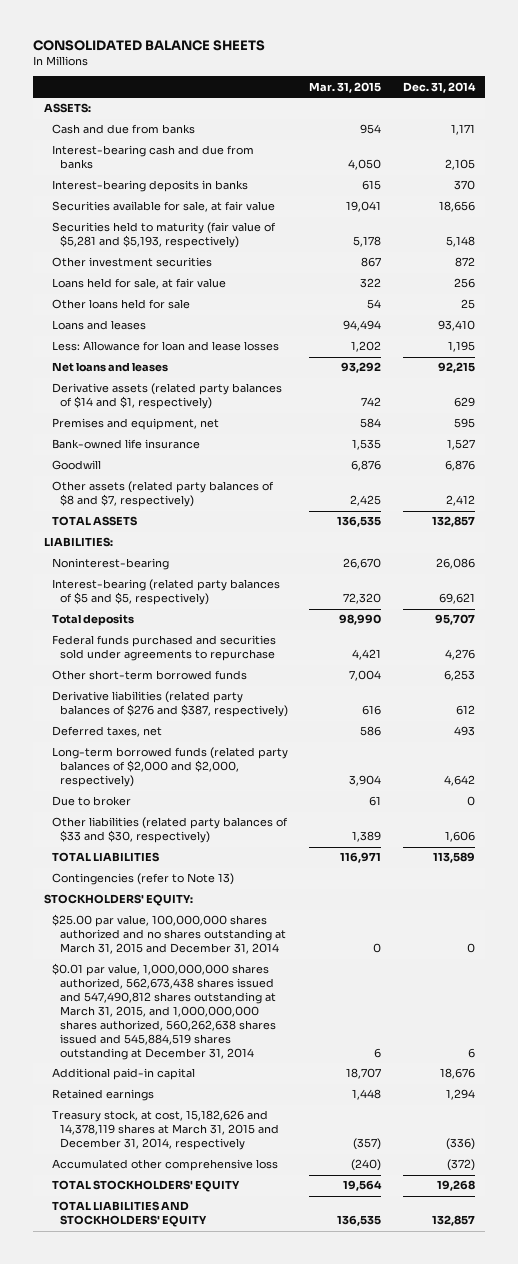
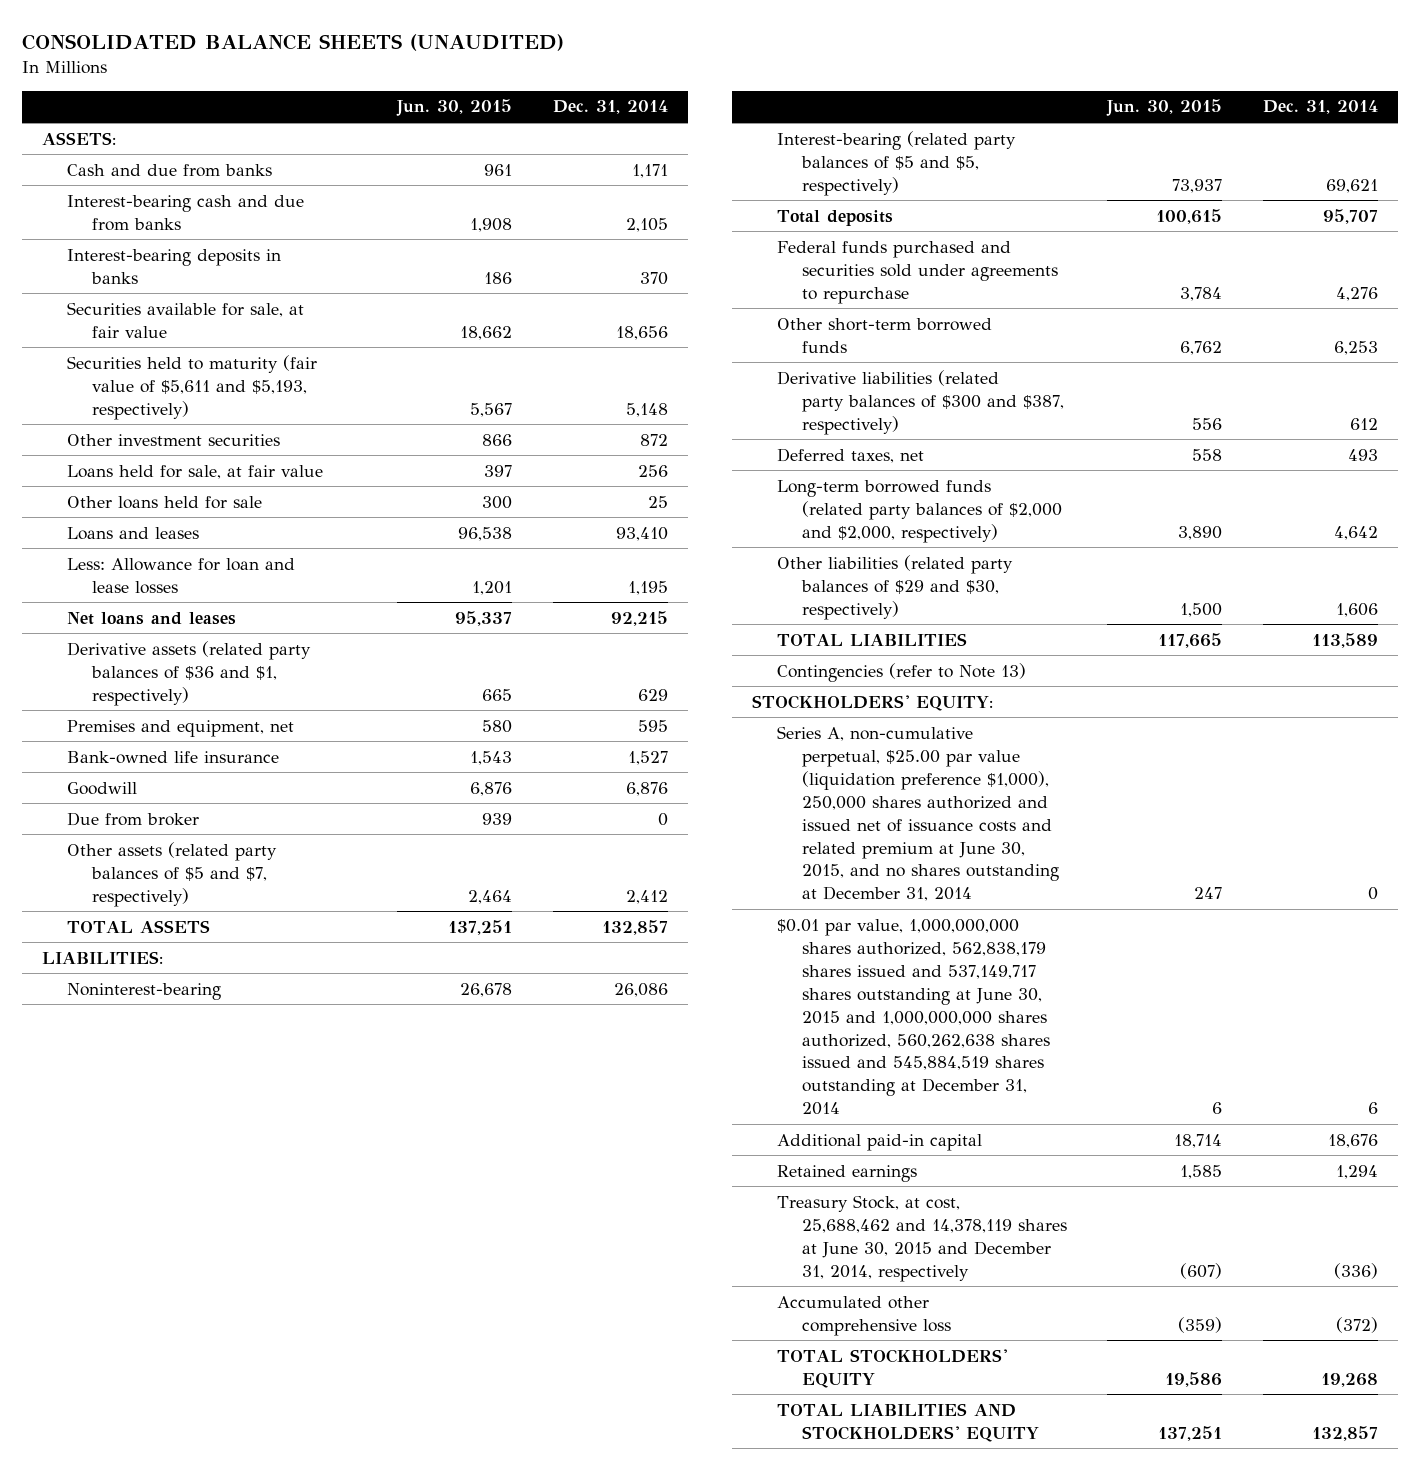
[32,40,265,52] CONSOLIDATED BALANCE SHEETS -> [21,34,564,52] CONSOLIDATED BALANCE SHEETS (UNAUDITED)
[309,81,382,93] Mar. 31, 2015 -> none
none -> [396,99,513,117] Jun. 30, 2015
[51,222,276,249] Securities held to maturity (fair value of $5,281 and $5,193, respectively) -> [66,354,317,420] Securities held to maturity (fair value of $5,611 and $5,193, respectively)
[51,383,282,410] Derivative assets (related party balances of $14 and $1, respectively) -> [66,640,311,706] Derivative assets (related party balances of $36 and $1, respectively)
none -> [66,811,199,826] Due from broker
[51,481,274,508] Other assets (related party balances of $8 and $7, respectively) -> [66,841,277,907] Other assets (related party balances of $5 and $7, respectively)
[51,691,288,718] Derivative liabilities (related party balances of $276 and $387, respectively) -> [777,369,1064,435] Derivative liabilities (related party balances of $300 and $387, respectively)
[51,796,131,807] Due to broker -> none
[51,817,288,844] Other liabilities (related party balances of $33 and $30, respectively) -> [777,554,1014,620] Other liabilities (related party balances of $29 and $30, respectively)
[51,914,286,955] $25.00 par value, 100,000,000 shares authorized and no shares outstanding at March 31, 2015 and December 31, 2014 -> [777,725,1059,902] Series A, non-cumulative perpetual, $25.00 par value (liquidation preference $1,000), 250,000 shares authorized and issued net of issuance costs and related premium at June 30, 2015, and no shares outstanding at December 31, 2014
[51,963,276,1060] $0.01 par value, 1,000,000,000 shares authorized, 562,673,438 shares issued and 547,490,812 shares outstanding at March 31, 2015, and 1,000,000,000 shares authorized, 560,262,638 shares issued and 545,884,519 shares outstanding at December 31, 2014 -> [777,918,1050,1116] $0.01 par value, 1,000,000,000 shares authorized, 562,838,179 shares issued and 537,149,717 shares outstanding at June 30, 2015 and 1,000,000,000 shares authorized, 560,262,638 shares issued and 545,884,519 shares outstanding at December 31, 2014
[51,1110,279,1151] Treasury stock, at cost, 15,182,626 and 14,378,119 shares at March 31, 2015 and December 31, 2014, respectively -> [777,1194,1067,1282] Treasury Stock, at cost, 25,688,462 and 14,378,119 shares at June 30, 2015 and December 31, 2014, respectively

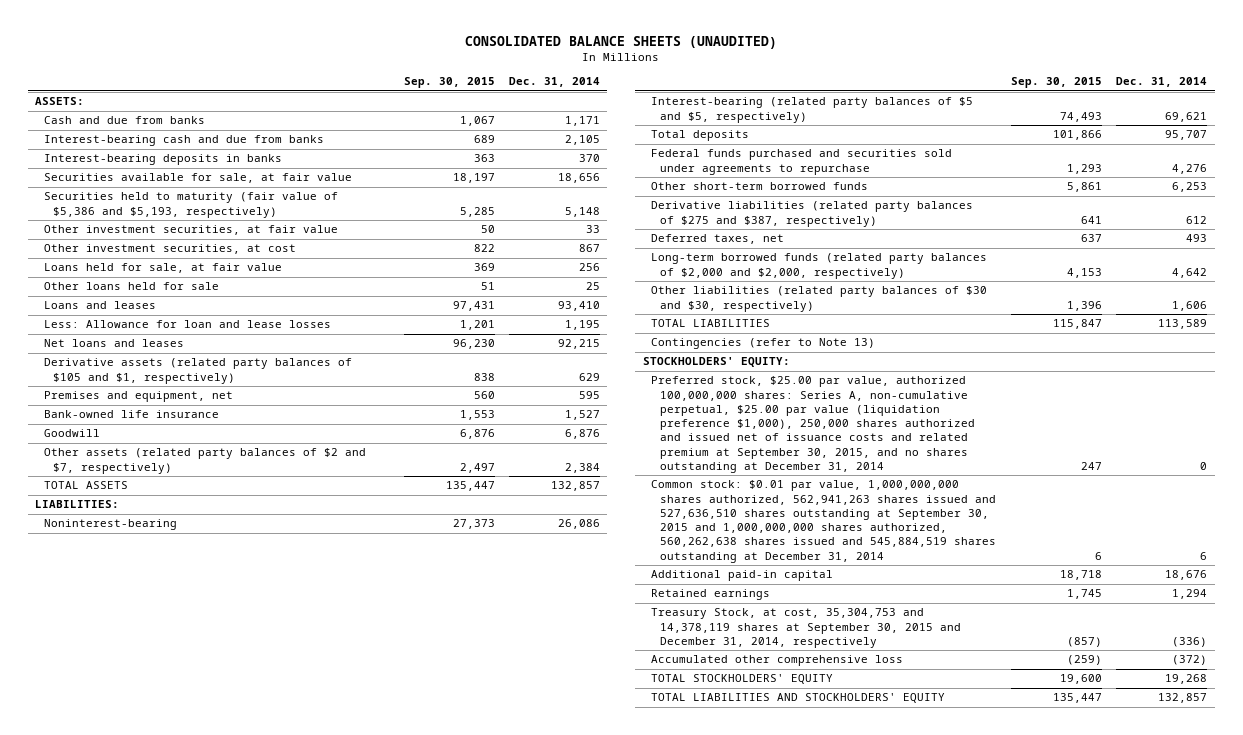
[396,99,513,117] Jun. 30, 2015 -> none
none -> [403,77,495,89] Sep. 30, 2015
[66,354,317,420] Securities held to maturity (fair value of $5,611 and $5,193, respectively) -> [44,192,339,218] Securities held to maturity (fair value of $5,386 and $5,193, respectively)
none -> [44,225,339,236] Other investment securities, at fair value
[66,433,280,446] Other investment securities -> [44,244,297,255] Other investment securities, at cost
[639,433,668,446] 872 -> [579,244,601,253] 867
[66,640,311,706] Derivative assets (related party balances of $36 and $1, respectively) -> [44,358,353,384] Derivative assets (related party balances of $105 and $1, respectively)
[66,811,199,826] Due from broker -> none
[66,841,277,907] Other assets (related party balances of $5 and $7, respectively) -> [44,448,367,474] Other assets (related party balances of $2 and $7, respectively)
[625,889,668,904] 2,412 -> [565,462,601,473] 2,384
[777,369,1064,435] Derivative liabilities (related party balances of $300 and $387, respectively) -> [651,201,974,227] Derivative liabilities (related party balances of $275 and $387, respectively)
[777,554,1014,620] Other liabilities (related party balances of $29 and $30, respectively) -> [651,286,988,312] Other liabilities (related party balances of $30 and $30, respectively)
[777,725,1059,902] Series A, non-cumulative perpetual, $25.00 par value (liquidation preference $1,000), 250,000 shares authorized and issued net of issuance costs and related premium at June 30, 2015, and no shares outstanding at December 31, 2014 -> [651,376,976,473] Preferred stock, $25.00 par value, authorized 100,000,000 shares: Series A, non-cumulative perpetual, $25.00 par value (liquidation preference $1,000), 250,000 shares authorized and issued net of issuance costs and related premium at September 30, 2015, and no shares outstanding at December 31, 2014
[777,918,1050,1116] $0.01 par value, 1,000,000,000 shares authorized, 562,838,179 shares issued and 537,149,717 shares outstanding at June 30, 2015 and 1,000,000,000 shares authorized, 560,262,638 shares issued and 545,884,519 shares outstanding at December 31, 2014 -> [651,480,997,563] Common stock: $0.01 par value, 1,000,000,000 shares authorized, 562,941,263 shares issued and 527,636,510 shares outstanding at September 30, 2015 and 1,000,000,000 shares authorized, 560,262,638 shares issued and 545,884,519 shares outstanding at December 31, 2014
[777,1194,1067,1282] Treasury Stock, at cost, 25,688,462 and 14,378,119 shares at June 30, 2015 and December 31, 2014, respectively -> [651,608,962,648] Treasury Stock, at cost, 35,304,753 and 14,378,119 shares at September 30, 2015 and December 31, 2014, respectively

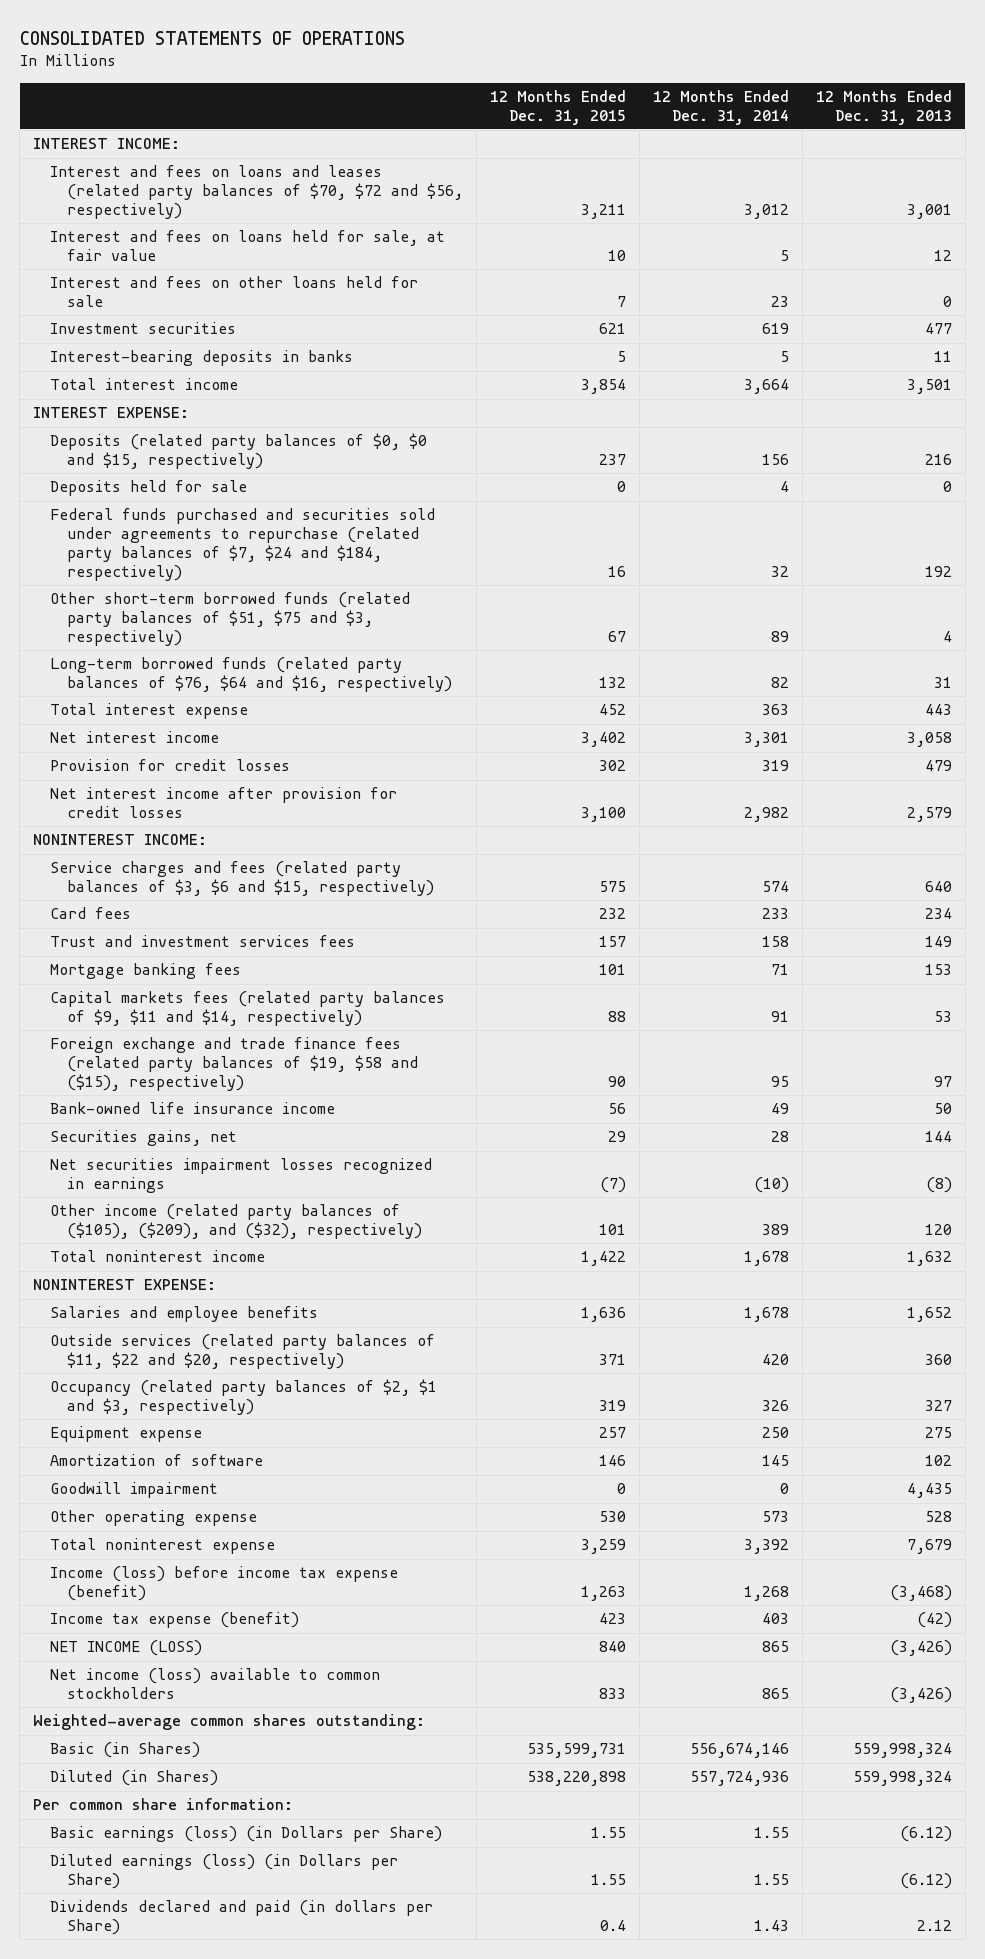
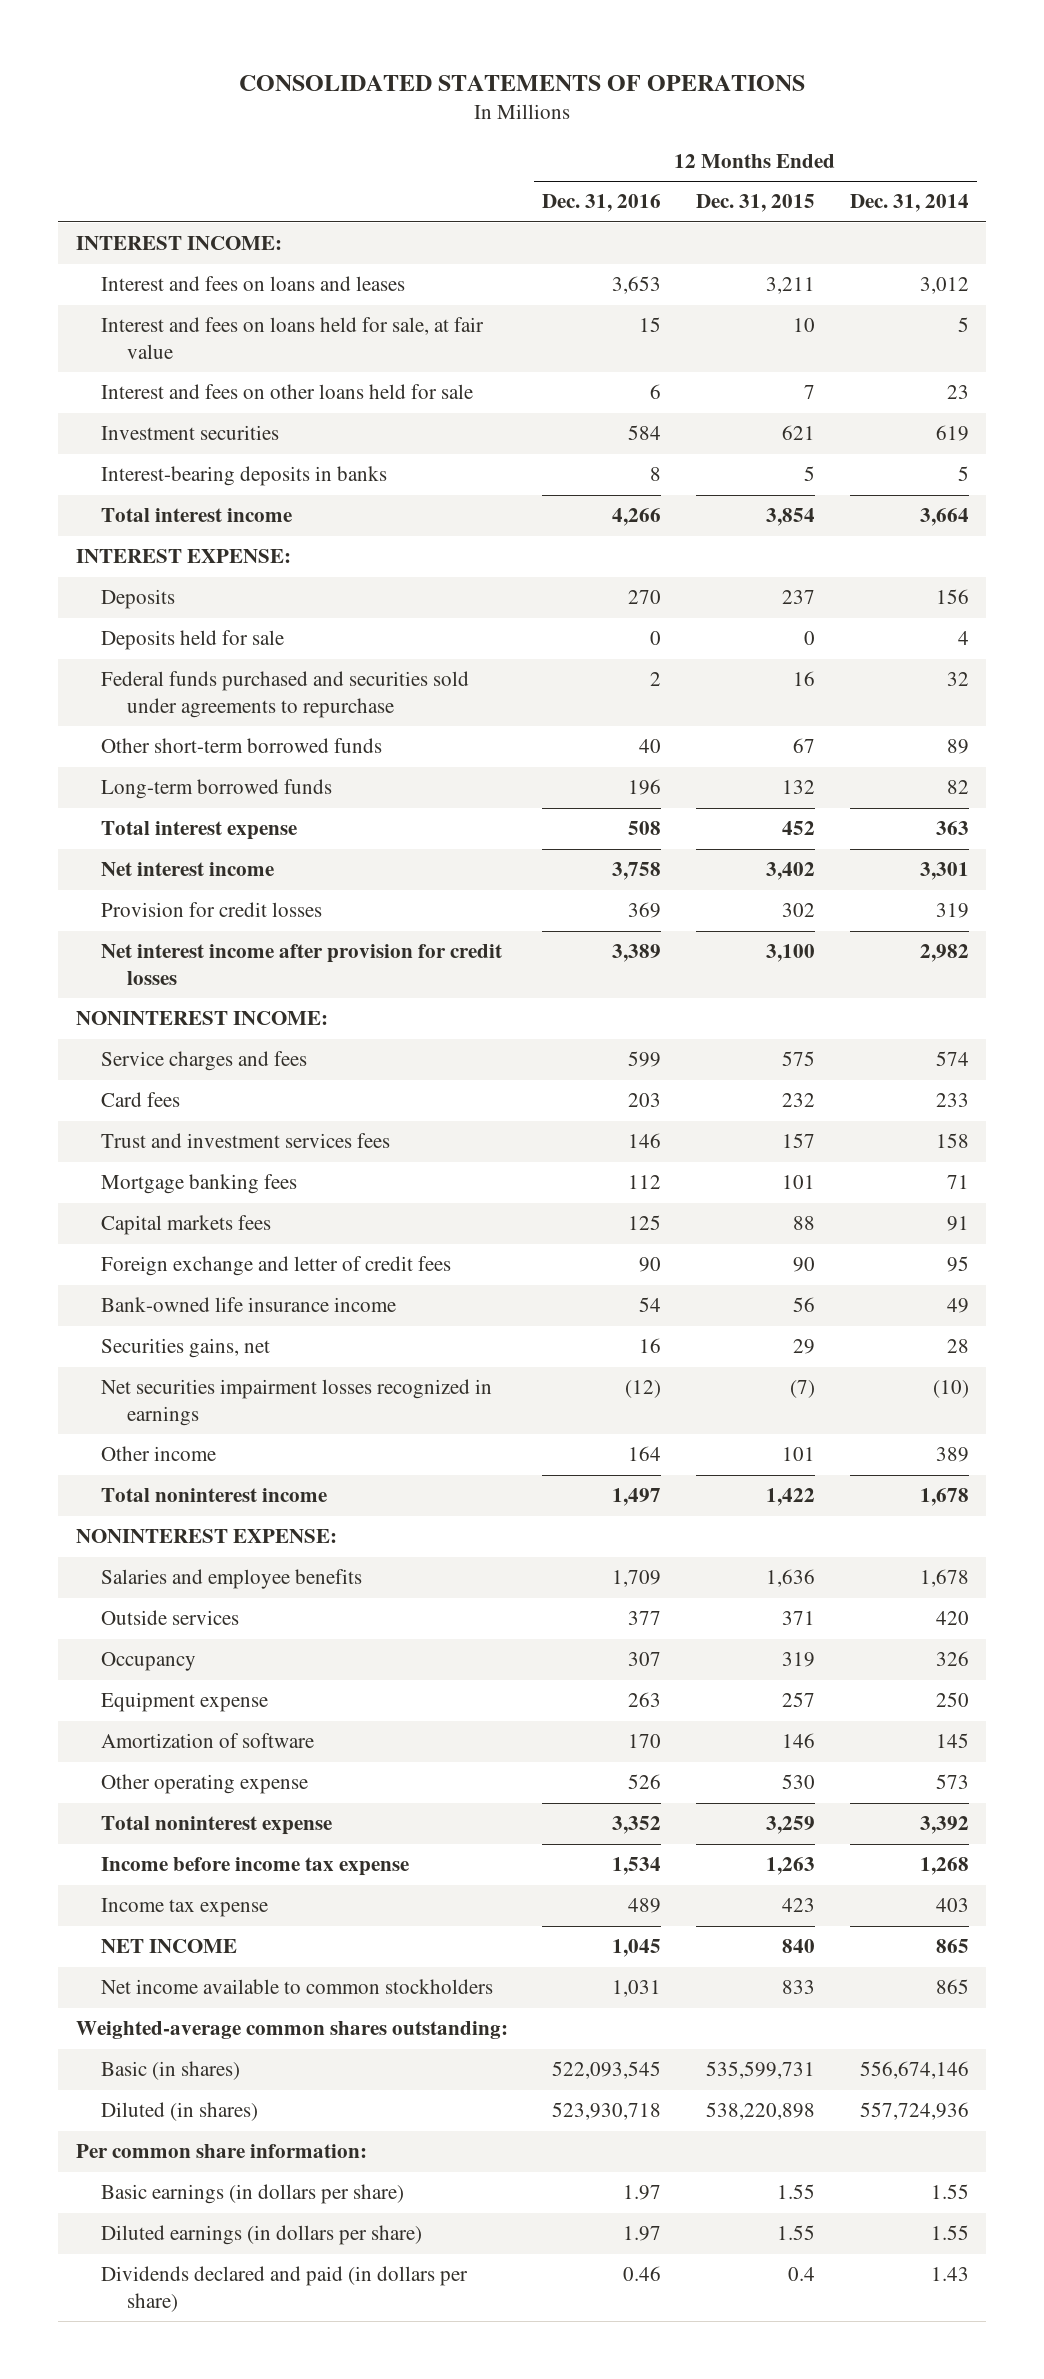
[816,89,953,125] 12 Months Ended Dec. 31, 2013 -> none
none -> [542,194,662,213] Dec. 31, 2016
[50,165,464,220] Interest and fees on loans and leases (related party balances of $70, $72 and $56, respectively) -> [101,276,406,292] Interest and fees on loans and leases
[50,433,428,470] Deposits (related party balances of $0, $0 and $15, respectively) -> [101,589,176,610] Deposits
[50,508,436,581] Federal funds purchased and securities sold under agreements to repurchase (related party balances of $7, $24 and $184, respectively) -> [101,671,470,718] Federal funds purchased and securities sold under agreements to repurchase
[50,592,411,647] Other short-term borrowed funds (related party balances of $51, $75 and $3, respectively) -> [101,738,383,754] Other short-term borrowed funds
[50,657,453,693] Long-term borrowed funds (related party balances of $76, $64 and $16, respectively) -> [101,779,333,800] Long-term borrowed funds
[50,861,435,897] Service charges and fees (related party balances of $3, $6 and $15, respectively) -> [101,1051,308,1072] Service charges and fees
[50,991,446,1027] Capital markets fees (related party balances of $9, $11 and $14, respectively) -> [101,1215,272,1236] Capital markets fees
[50,1037,419,1092] Foreign exchange and trade finance fees (related party balances of $19, $58 and ($15), respectively) -> [101,1256,452,1277] Foreign exchange and letter of credit fees
[50,1204,423,1240] Other income (related party balances of ($105), ($209), and ($32), respectively) -> [101,1446,217,1462] Other income
[50,1334,436,1370] Outside services (related party balances of $11, $22 and $20, respectively) -> [101,1610,240,1626] Outside services
[50,1379,438,1416] Occupancy (related party balances of $2, $1 and $3, respectively) -> [101,1652,197,1672] Occupancy
[50,1482,219,1499] Goodwill impairment -> none
[50,1566,399,1602] Income (loss) before income tax expense (benefit) -> [101,1857,410,1877] Income before income tax expense
[50,1612,300,1629] Income tax expense (benefit) -> [101,1898,269,1918] Income tax expense
[50,1640,203,1657] NET INCOME (LOSS) -> [101,1939,238,1954] NET INCOME
[50,1668,381,1700] Net income (loss) available to common stockholders -> [101,1979,494,1995] Net income available to common stockholders
[50,1742,201,1759] Basic (in Shares) -> [101,2061,241,2081] Basic (in shares)
[50,1770,219,1787] Diluted (in Shares) -> [101,2102,259,2122] Diluted (in shares)
[50,1826,443,1843] Basic earnings (loss) (in Dollars per Share) -> [101,2184,405,2205] Basic earnings (in dollars per share)
[50,1854,399,1890] Diluted earnings (loss) (in Dollars per Share) -> [101,2225,423,2246] Diluted earnings (in dollars per share)
[50,1900,434,1936] Dividends declared and paid (in dollars per Share) -> [101,2266,469,2312] Dividends declared and paid (in dollars per share)

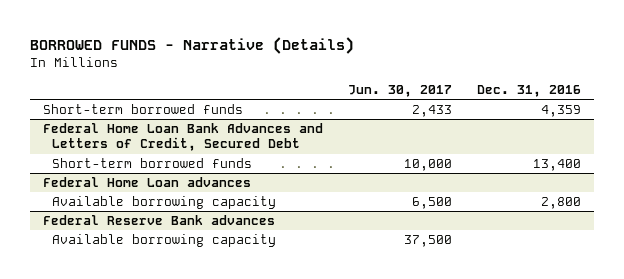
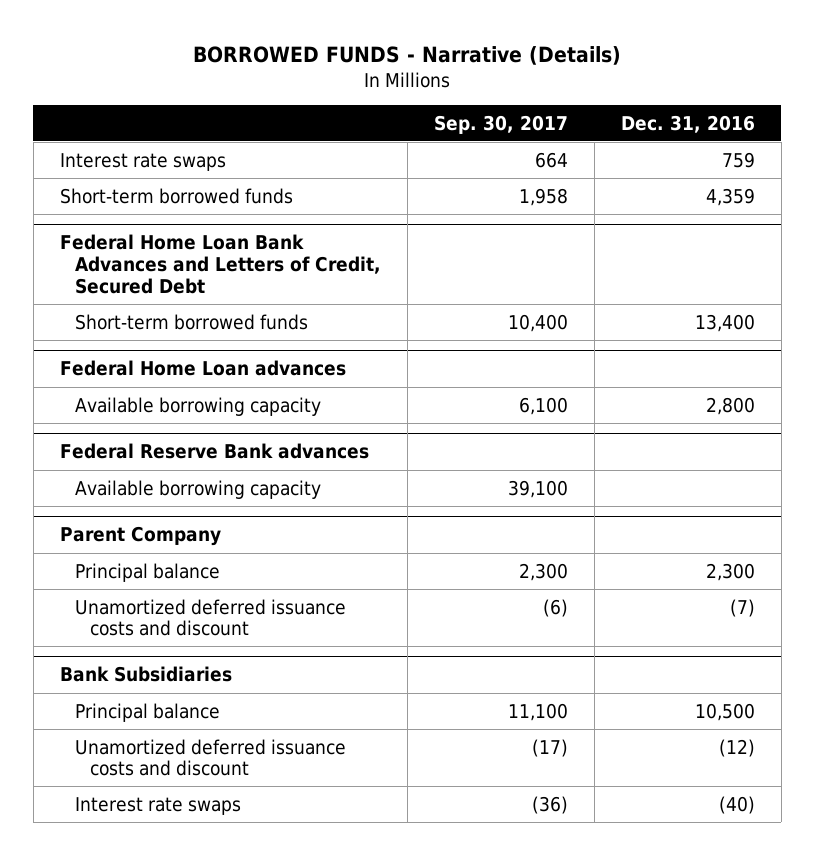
[348,84,453,97] Jun. 30, 2017 -> none
none -> [433,114,568,134] Sep. 30, 2017
none -> [59,152,226,171] Interest rate swaps
none -> [59,526,221,547] Parent Company
none -> [74,562,220,582] Principal balance
none -> [74,598,346,637] Unamortized deferred issuance costs and discount
none -> [59,666,232,683] Bank Subsidiaries
none -> [74,702,220,722] Principal balance
none -> [74,738,346,777] Unamortized deferred issuance costs and discount
none -> [74,796,241,815] Interest rate swaps

